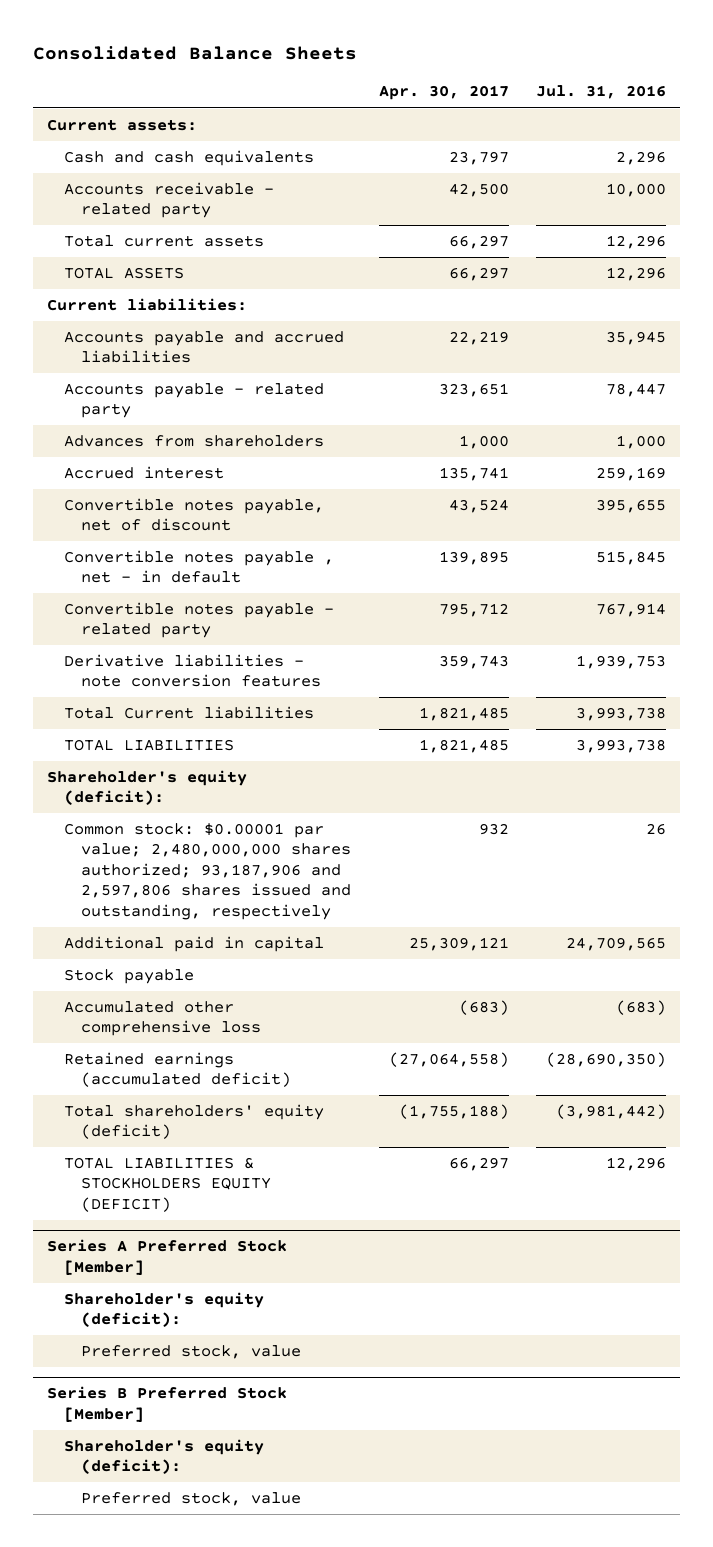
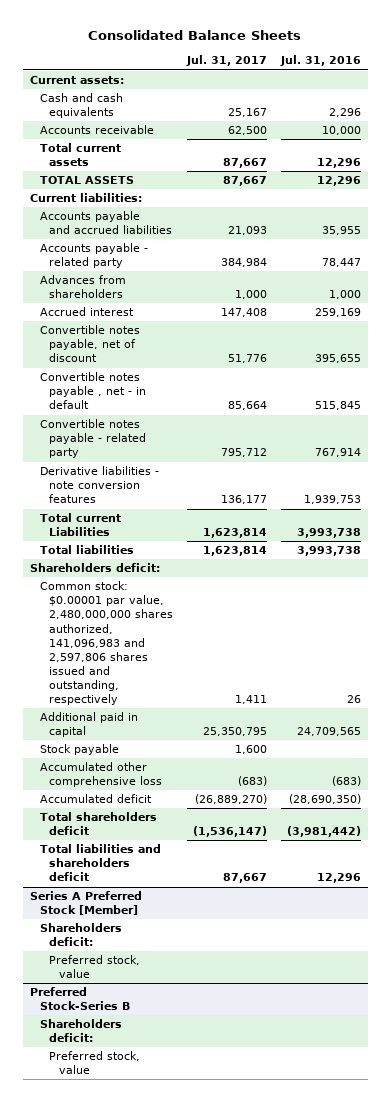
[378,85,509,101] Apr. 30, 2017 -> none
none -> [186,55,268,67] Jul. 31, 2017
[63,181,274,219] Accounts receivable - related party -> [39,125,154,135] Accounts receivable
[606,330,667,345] 35,945 -> [321,226,361,236] 35,955
[63,705,314,719] Total Current liabilities -> [39,513,121,537] Total current Liabilities
[63,738,234,751] TOTAL LIABILITIES -> [39,545,134,555] Total liabilities
[46,769,247,806] Shareholder's equity (deficit): -> [29,563,160,573] Shareholders deficit:
[63,822,351,920] Common stock: $0.00001 par value; 2,480,000,000 shares authorized; 93,187,906 and 2,597,806 shares issued and outstanding, respectively -> [39,581,174,706] Common stock: $0.00001 par value, 2,480,000,000 shares authorized, 141,096,983 and 2,597,806 shares issued and outstanding, respectively
[63,1051,291,1088] Retained earnings (accumulated deficit) -> [39,794,152,804] Accumulated deficit
[63,1103,324,1140] Total shareholders' equity (deficit) -> [39,812,157,836] Total shareholders deficit
[63,1156,271,1212] TOTAL LIABILITIES & STOCKHOLDERS EQUITY (DEFICIT) -> [39,844,161,882] Total liabilities and shareholders deficit
[63,1291,264,1328] Shareholder's equity (deficit): -> [39,923,122,947] Shareholders deficit:
[46,1386,287,1422] Series B Preferred Stock [Member] -> [29,987,130,1011] Preferred Stock-Series B
[63,1438,264,1475] Shareholder's equity (deficit): -> [39,1019,122,1043] Shareholders deficit:

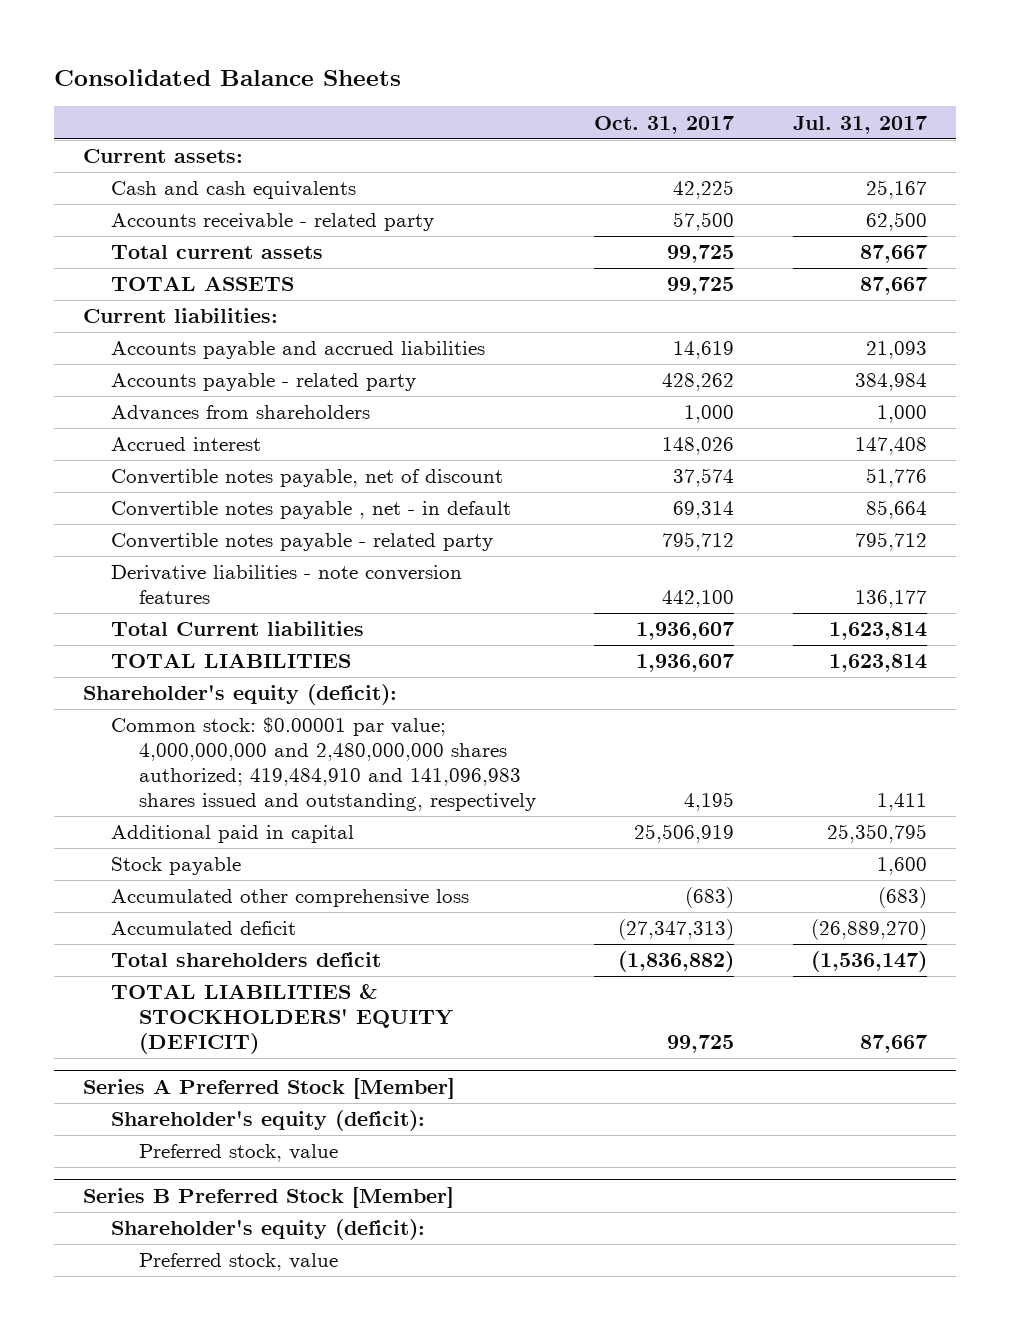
[279,55,361,67] Jul. 31, 2016 -> none
none -> [594,115,735,134] Oct. 31, 2017
[39,125,154,135] Accounts receivable -> [111,213,435,232] Accounts receivable - related party
[39,513,121,537] Total current Liabilities -> [111,621,365,637] Total Current liabilities
[39,545,134,555] Total liabilities -> [111,653,352,669] TOTAL LIABILITIES
[29,563,160,573] Shareholders deficit: -> [83,684,398,706] Shareholder's equity (deficit):
[39,581,174,706] Common stock: $0.00001 par value, 2,480,000,000 shares authorized, 141,096,983 and 2,597,806 shares issued and outstanding, respectively -> [111,717,537,811] Common stock: $0.00001 par value; 4,000,000,000 and 2,480,000,000 shares authorized; 419,484,910 and 141,096,983 shares issued and outstanding, respectively
[39,844,161,882] Total liabilities and shareholders deficit -> [111,984,454,1054] TOTAL LIABILITIES & STOCKHOLDERS' EQUITY (DEFICIT)
[39,923,122,947] Shareholders deficit: -> [111,1110,426,1132] Shareholder's equity (deficit):
[29,987,130,1011] Preferred Stock-Series B -> [83,1186,455,1208] Series B Preferred Stock [Member]
[39,1019,122,1043] Shareholders deficit: -> [111,1219,426,1241] Shareholder's equity (deficit):

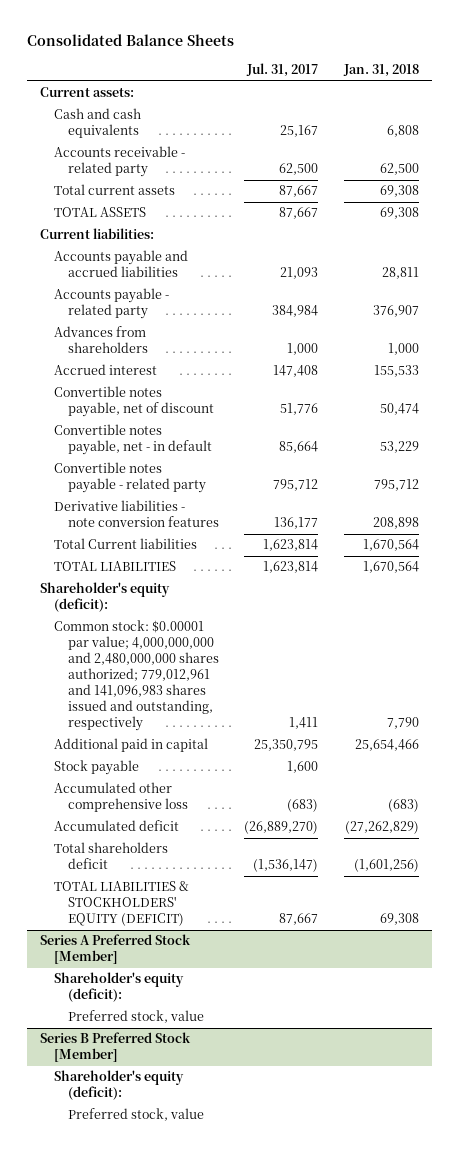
[594,115,735,134] Oct. 31, 2017 -> none
none -> [342,64,419,78] Jan. 31, 2018
[111,501,512,520] Convertible notes payable , net - in default -> [53,424,212,456] Convertible notes payable, net - in default
[111,717,537,811] Common stock: $0.00001 par value; 4,000,000,000 and 2,480,000,000 shares authorized; 419,484,910 and 141,096,983 shares issued and outstanding, respectively -> [53,620,219,732] Common stock: $0.00001 par value; 4,000,000,000 and 2,480,000,000 shares authorized; 779,012,961 and 141,096,983 shares issued and outstanding, respectively

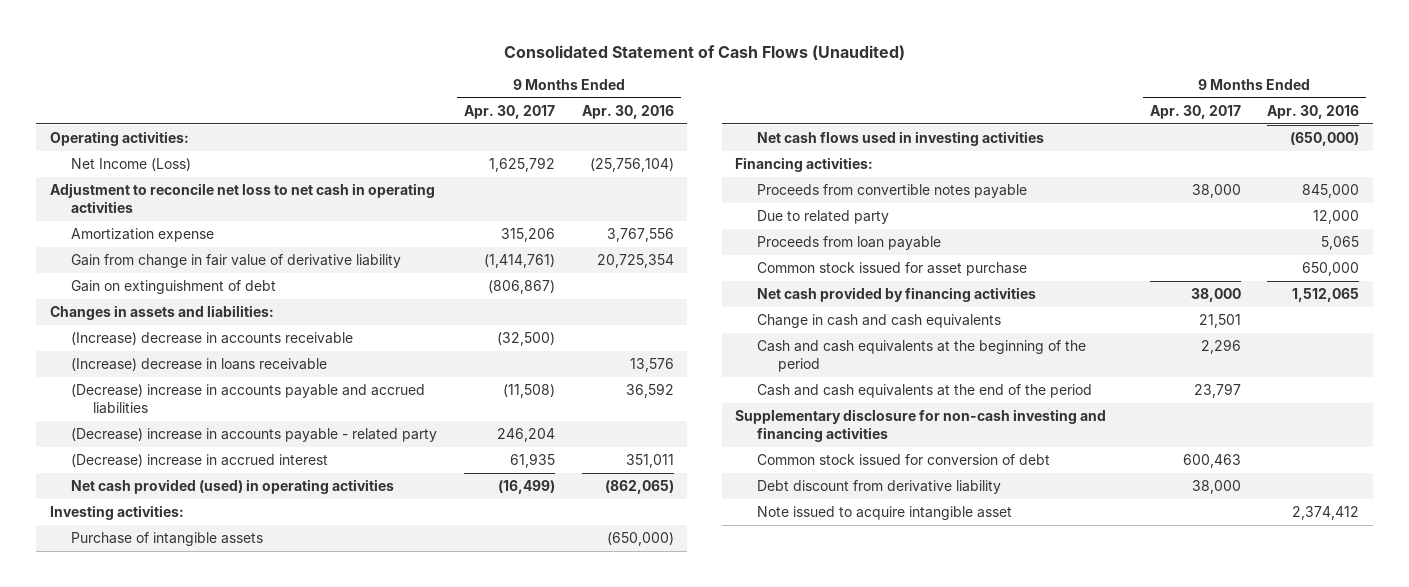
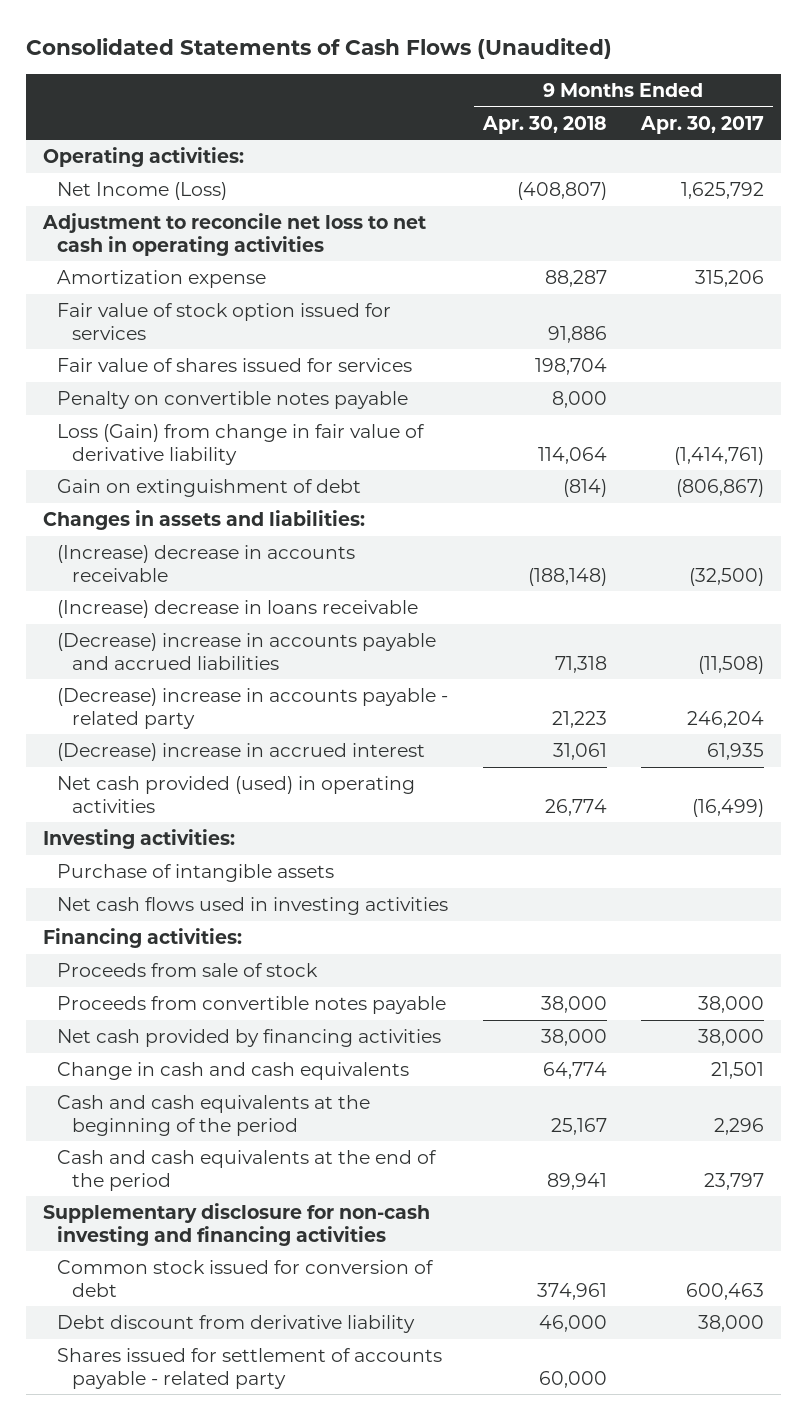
[503,44,905,60] Consolidated Statement of Cash Flows (Unaudited) -> [25,38,612,60] Consolidated Statements of Cash Flows (Unaudited)
[581,104,674,119] Apr. 30, 2016 -> none
none -> [481,115,607,134] Apr. 30, 2018
none -> [57,302,392,340] Fair value of stock option issued for services
none -> [57,357,413,372] Fair value of shares issued for services
none -> [57,390,409,409] Penalty on convertible notes payable
[71,254,402,269] Gain from change in fair value of derivative liability -> [57,423,426,465] Loss (Gain) from change in fair value of derivative liability
none -> [57,962,319,977] Proceeds from sale of stock
[756,210,889,225] Due to related party -> none
[756,236,941,251] Proceeds from loan payable -> none
[756,262,1027,277] Common stock issued for asset purchase -> none
[756,506,1012,521] Note issued to acquire intangible asset -> none
none -> [57,1347,443,1389] Shares issued for settlement of accounts payable - related party

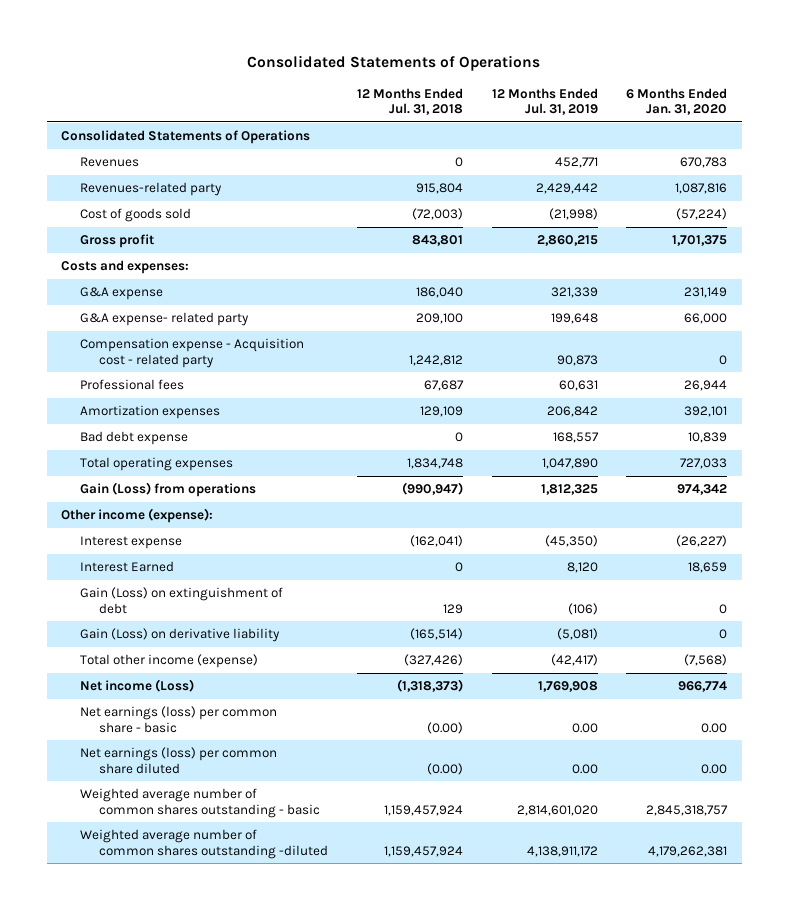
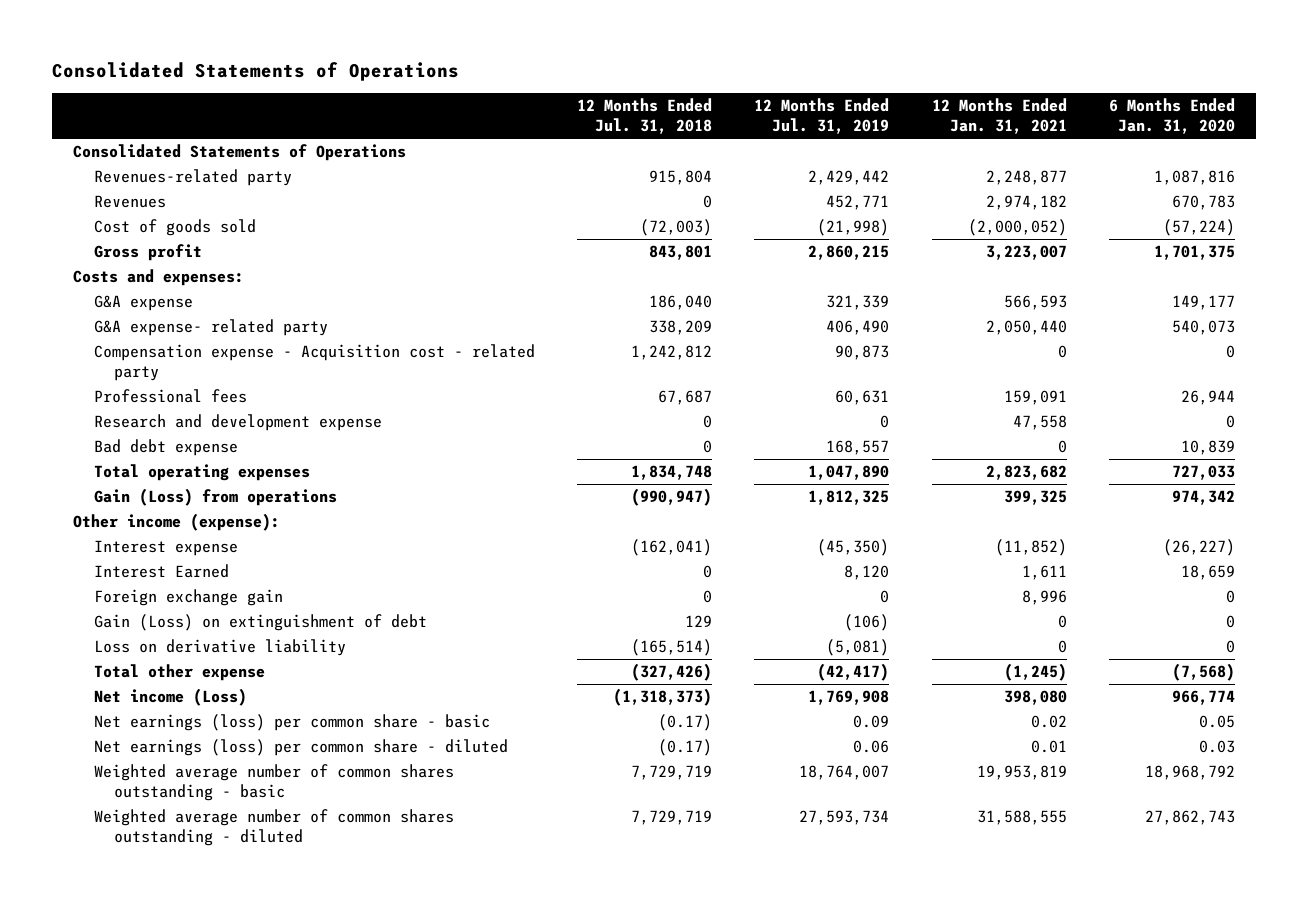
none -> [931,97,1067,135] 12 Months Ended Jan. 31, 2021
[80,157,140,168] Revenues -> [93,194,166,208] Revenues
[684,287,728,299] 231,149 -> [1172,294,1236,310] 149,177
[415,313,463,325] 209,100 -> [648,319,712,335] 338,209
[550,313,598,325] 199,648 -> [826,319,890,335] 406,490
[684,313,728,325] 66,000 -> [1172,319,1236,335] 540,073
[80,405,221,420] Amortization expenses -> none
none -> [93,413,382,431] Research and development expense
none -> [93,588,283,606] Foreign exchange gain
[80,628,281,643] Gain (Loss) on derivative liability -> [93,638,346,656] Loss on derivative liability
[80,654,259,669] Total other income (expense) -> [93,663,265,681] Total other expense
[426,721,463,734] (0.00) -> [657,713,712,731] (0.17)
[571,722,598,733] 0.00 -> [853,714,890,728] 0.09
[701,722,728,733] 0.00 -> [1199,714,1236,728] 0.05
[80,747,278,774] Net earnings (loss) per common share diluted -> [93,738,508,756] Net earnings (loss) per common share - diluted
[426,762,463,775] (0.00) -> [657,738,712,756] (0.17)
[571,763,598,774] 0.00 -> [853,739,890,753] 0.06
[701,763,728,774] 0.00 -> [1199,739,1236,753] 0.03
[383,804,463,816] 1,159,457,924 -> [630,764,712,780] 7,729,719
[516,804,598,816] 2,814,601,020 -> [799,764,890,780] 18,764,007
[646,804,729,816] 2,845,318,757 -> [1145,764,1236,780] 18,968,792
[80,829,329,859] Weighted average number of common shares outstanding -diluted -> [93,808,454,847] Weighted average number of common shares outstanding - diluted
[383,845,463,857] 1,159,457,924 -> [630,809,712,825] 7,729,719
[526,845,598,857] 4,138,911,172 -> [799,809,890,825] 27,593,734
[648,845,728,857] 4,179,262,381 -> [1145,809,1236,825] 27,862,743

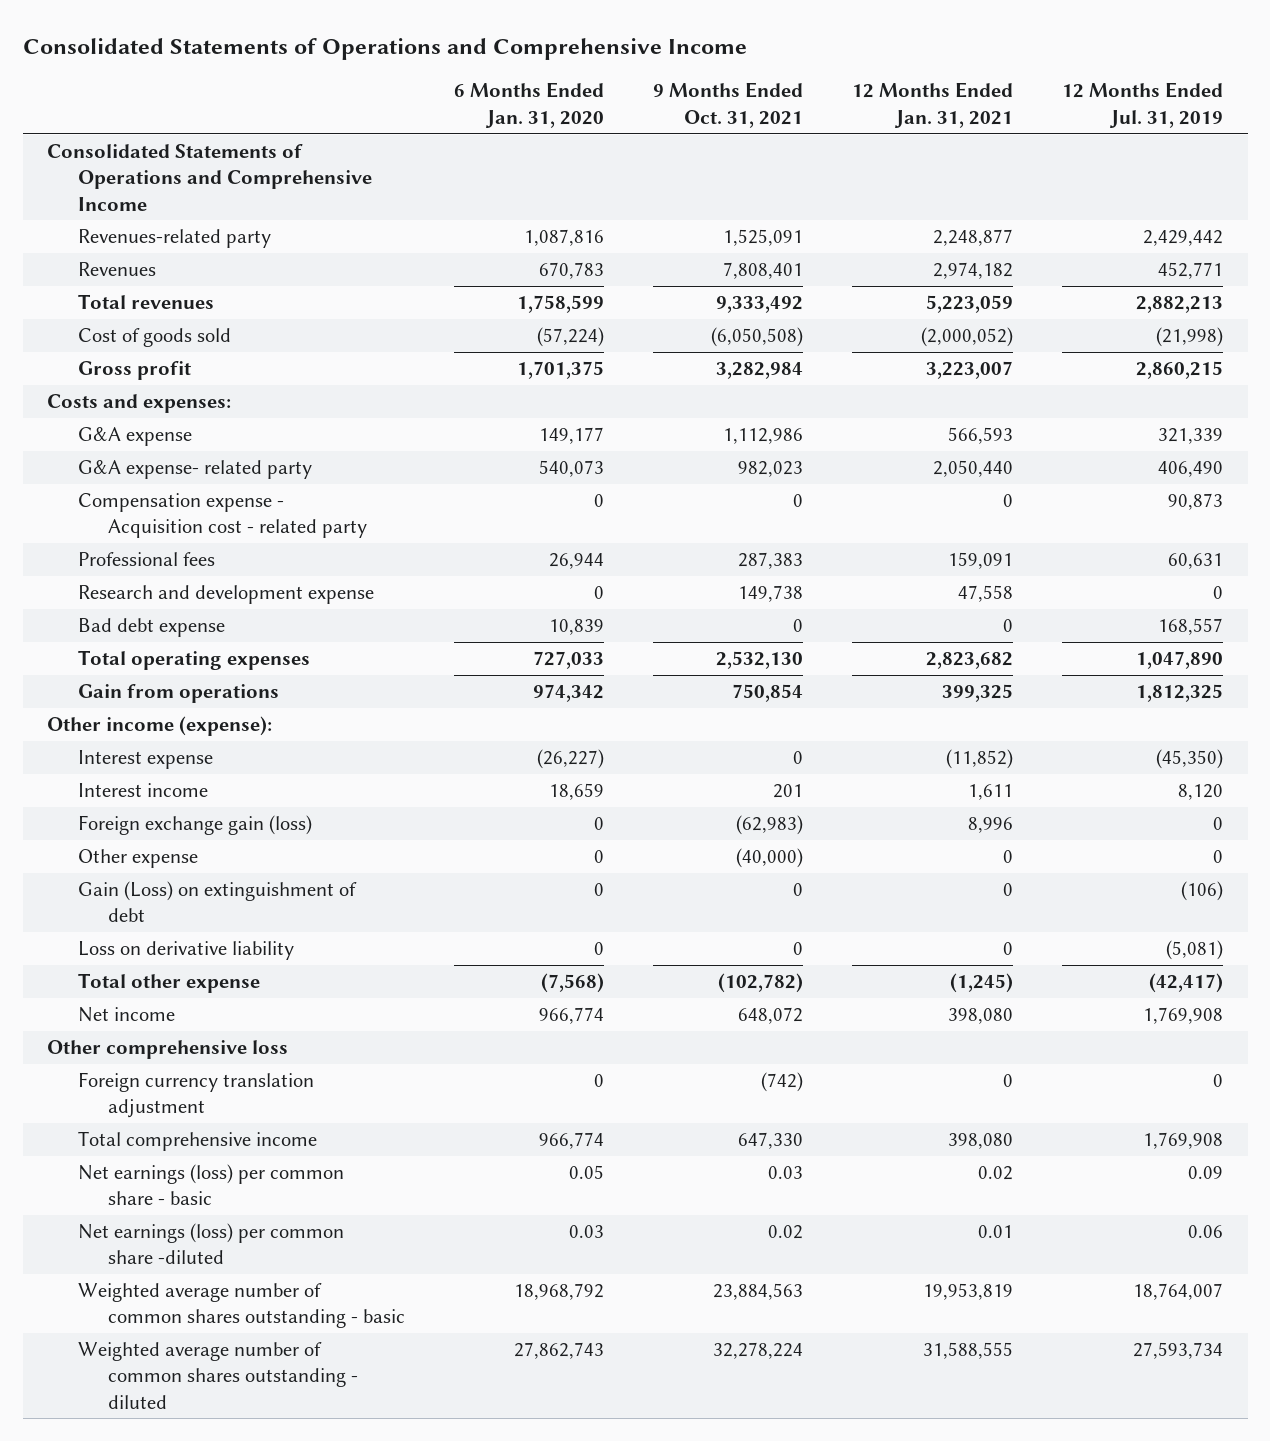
[52,61,460,81] Consolidated Statements of Operations -> [22,38,747,61] Consolidated Statements of Operations and Comprehensive Income
[576,97,712,135] 12 Months Ended Jul. 31, 2018 -> none
none -> [653,82,804,128] 9 Months Ended Oct. 31, 2021
[73,143,407,161] Consolidated Statements of Operations -> [47,144,372,211] Consolidated Statements of Operations and Comprehensive Income
none -> [77,294,214,310] Total revenues
[93,487,337,506] Gain (Loss) from operations -> [77,684,279,704] Gain from operations
[93,563,229,578] Interest Earned -> [77,783,208,798] Interest income
[93,588,283,606] Foreign exchange gain -> [77,815,312,836] Foreign exchange gain (loss)
none -> [77,849,198,869] Other expense
[93,687,247,706] Net income (Loss) -> [77,1007,175,1023] Net income
none -> [47,1040,289,1060] Other comprehensive loss
none -> [77,1072,314,1119] Foreign currency translation adjustment
none -> [77,1131,317,1152] Total comprehensive income
[93,738,508,756] Net earnings (loss) per common share - diluted -> [77,1223,344,1265] Net earnings (loss) per common share -diluted

